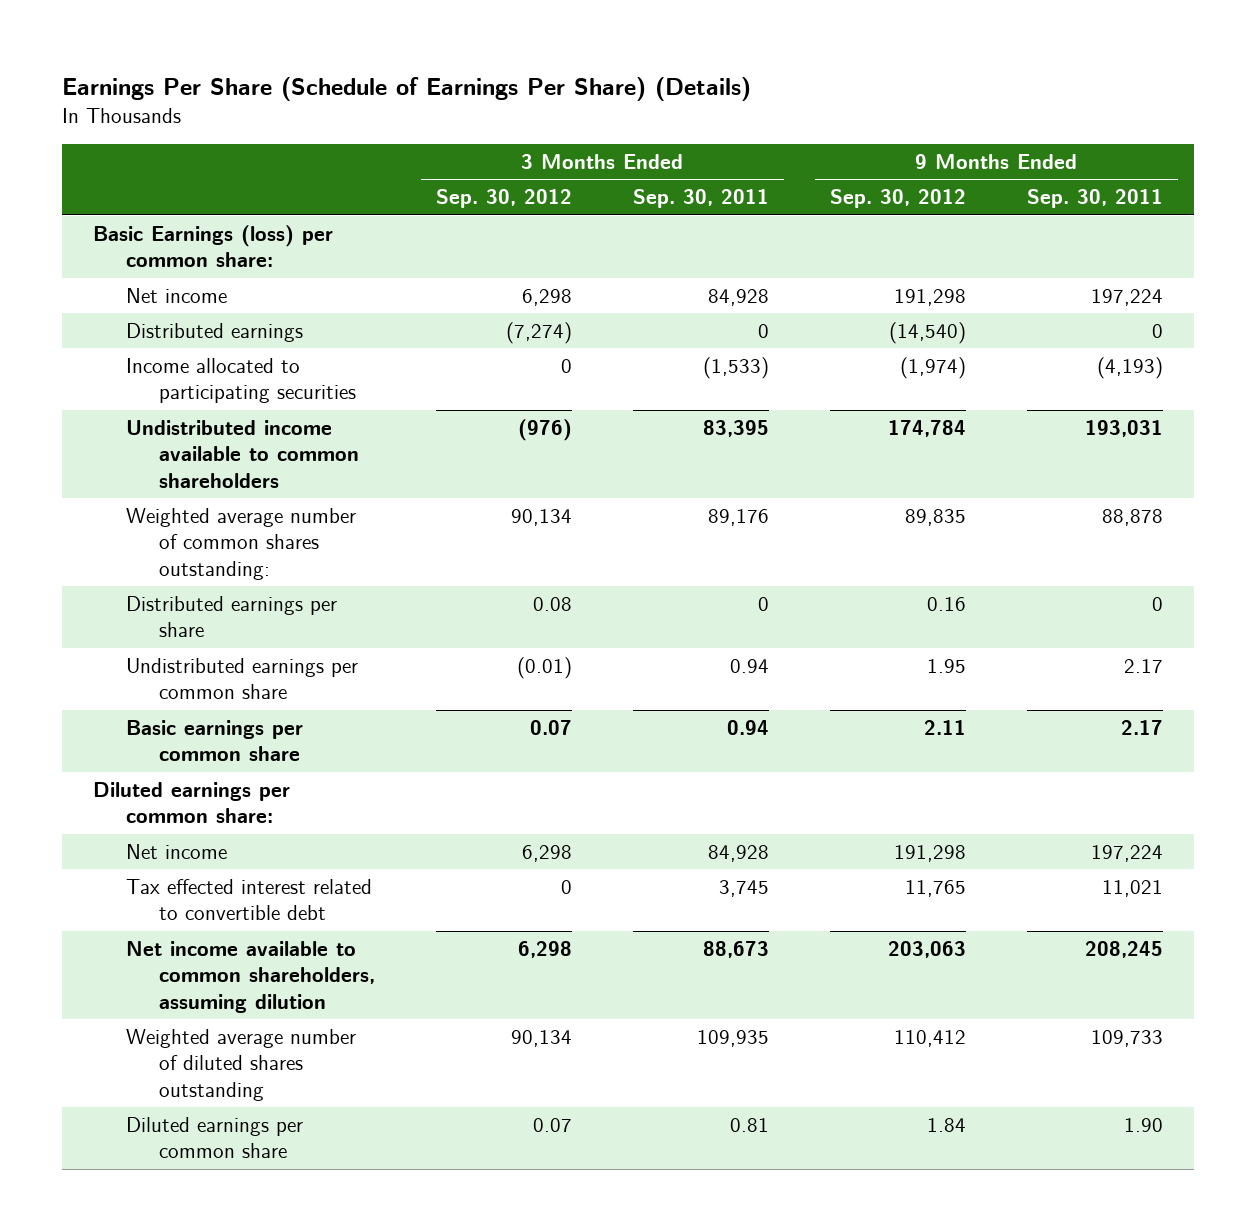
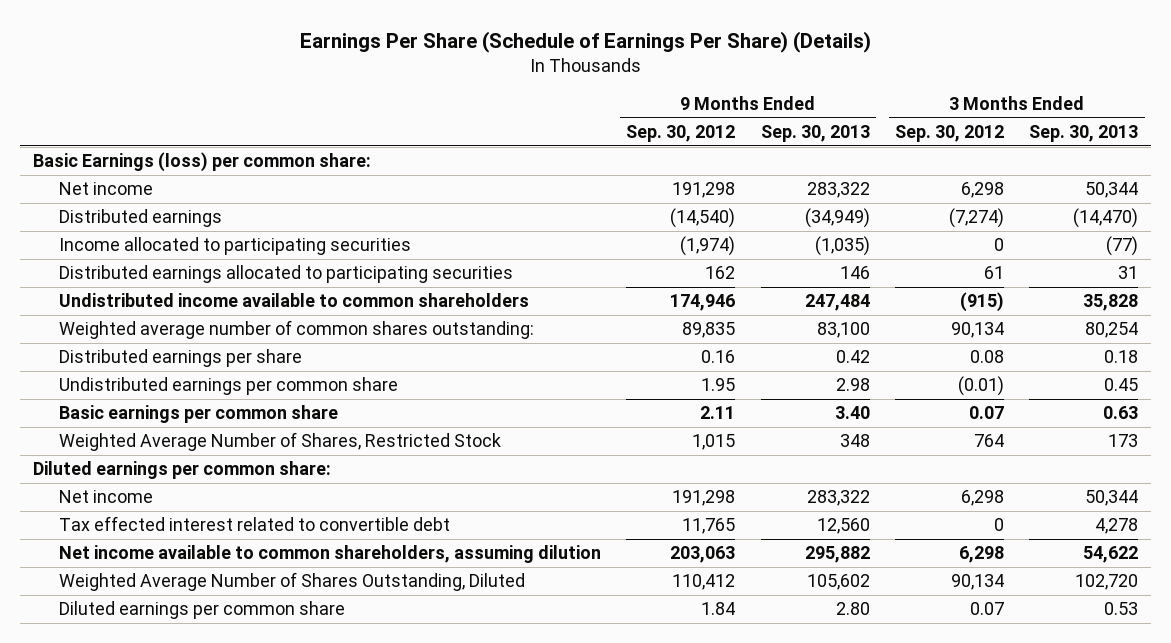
[632,189,769,209] Sep. 30, 2011 -> none
[1026,189,1163,209] Sep. 30, 2011 -> none
none -> [760,124,870,142] Sep. 30, 2013
none -> [1029,124,1139,142] Sep. 30, 2013
none -> [58,265,513,284] Distributed earnings allocated to participating securities
[517,419,572,442] (976) -> [959,292,1004,313] (915)
[887,420,966,438] 174,784 -> [670,294,736,312] 174,946
none -> [58,432,501,452] Weighted Average Number of Shares, Restricted Stock
[125,1029,356,1101] Weighted average number of diluted shares outstanding -> [58,572,525,592] Weighted Average Number of Shares Outstanding, Diluted

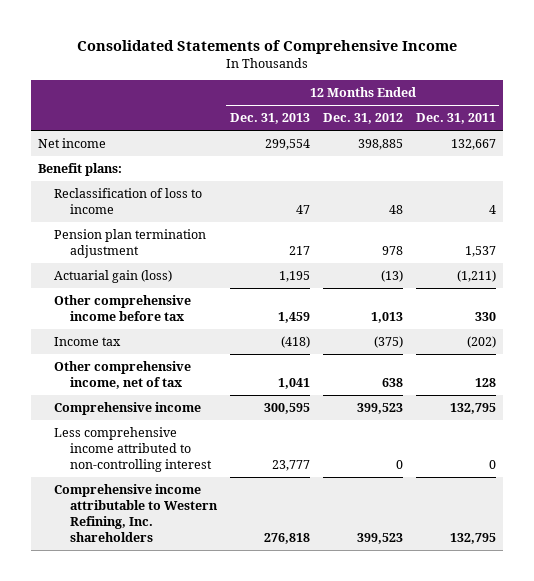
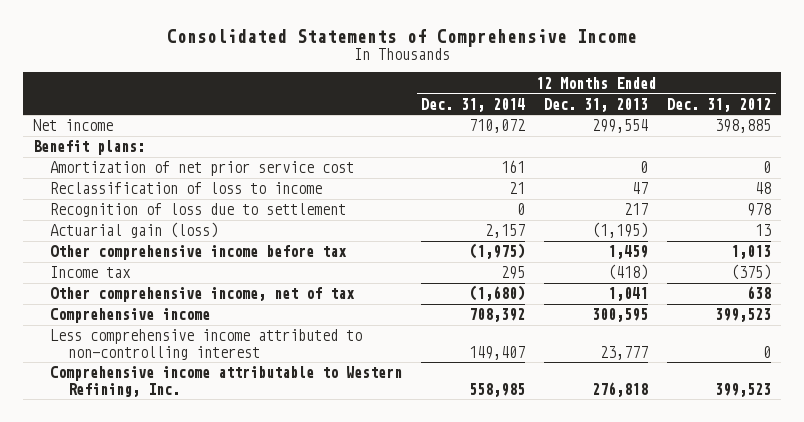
[416,113,497,125] Dec. 31, 2011 -> none
none -> [421,97,526,112] Dec. 31, 2014
none -> [50,161,355,177] Amortization of net prior service cost
[53,229,206,259] Pension plan termination adjustment -> [50,203,347,218] Recognition of loss due to settlement
[278,271,310,283] 1,195 -> [592,222,649,239] (1,195)
[380,270,403,283] (13) -> [755,224,772,237] 13
[53,484,218,543] Comprehensive income attributable to Western Refining, Inc. shareholders -> [50,366,403,397] Comprehensive income attributable to Western Refining, Inc.

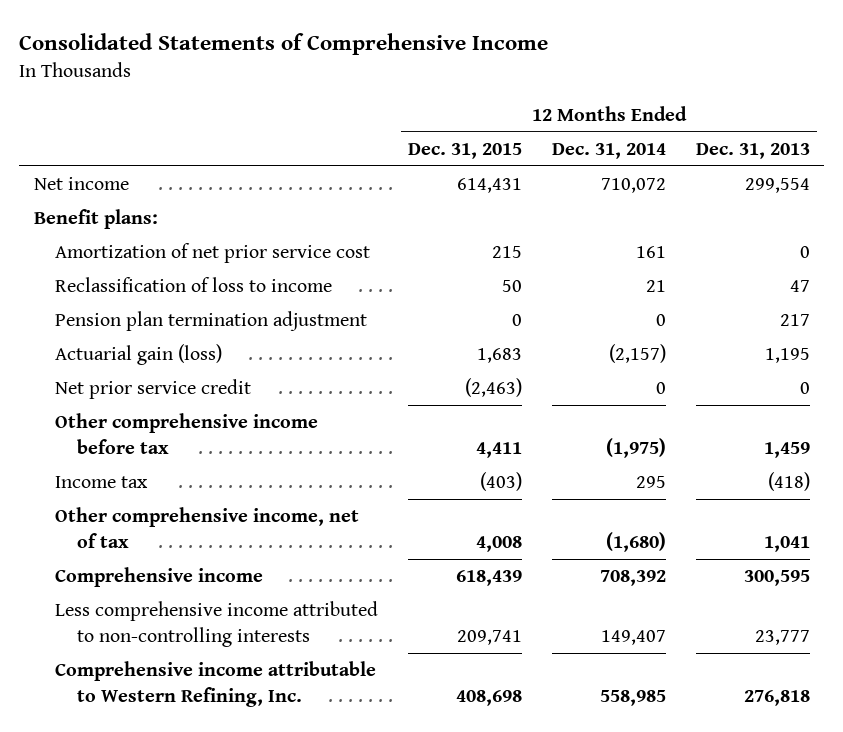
[667,97,772,112] Dec. 31, 2012 -> none
none -> [408,142,523,159] Dec. 31, 2015
[50,203,347,218] Recognition of loss due to settlement -> [55,311,368,332] Pension plan termination adjustment
[485,224,526,239] 2,157 -> [608,344,666,364] (2,157)
[592,222,649,239] (1,195) -> [764,348,810,364] 1,195
none -> [55,379,252,400] Net prior service credit
[50,329,363,360] Less comprehensive income attributed to non-controlling interest -> [55,601,379,647] Less comprehensive income attributed to non-controlling interests

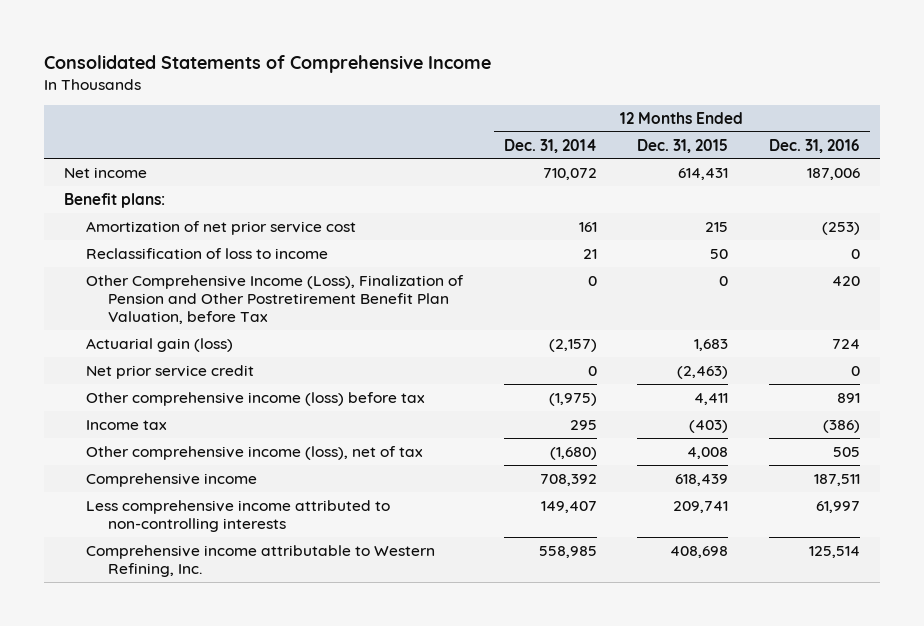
[695,142,810,159] Dec. 31, 2013 -> none
none -> [768,138,860,153] Dec. 31, 2016
[55,311,368,332] Pension plan termination adjustment -> [86,274,465,325] Other Comprehensive Income (Loss), Finalization of Pension and Other Postretirement Benefit Plan Valuation, before Tax
[55,413,319,454] Other comprehensive income before tax -> [86,391,426,406] Other comprehensive income (loss) before tax
[55,507,360,548] Other comprehensive income, net of tax -> [86,445,424,460] Other comprehensive income (loss), net of tax

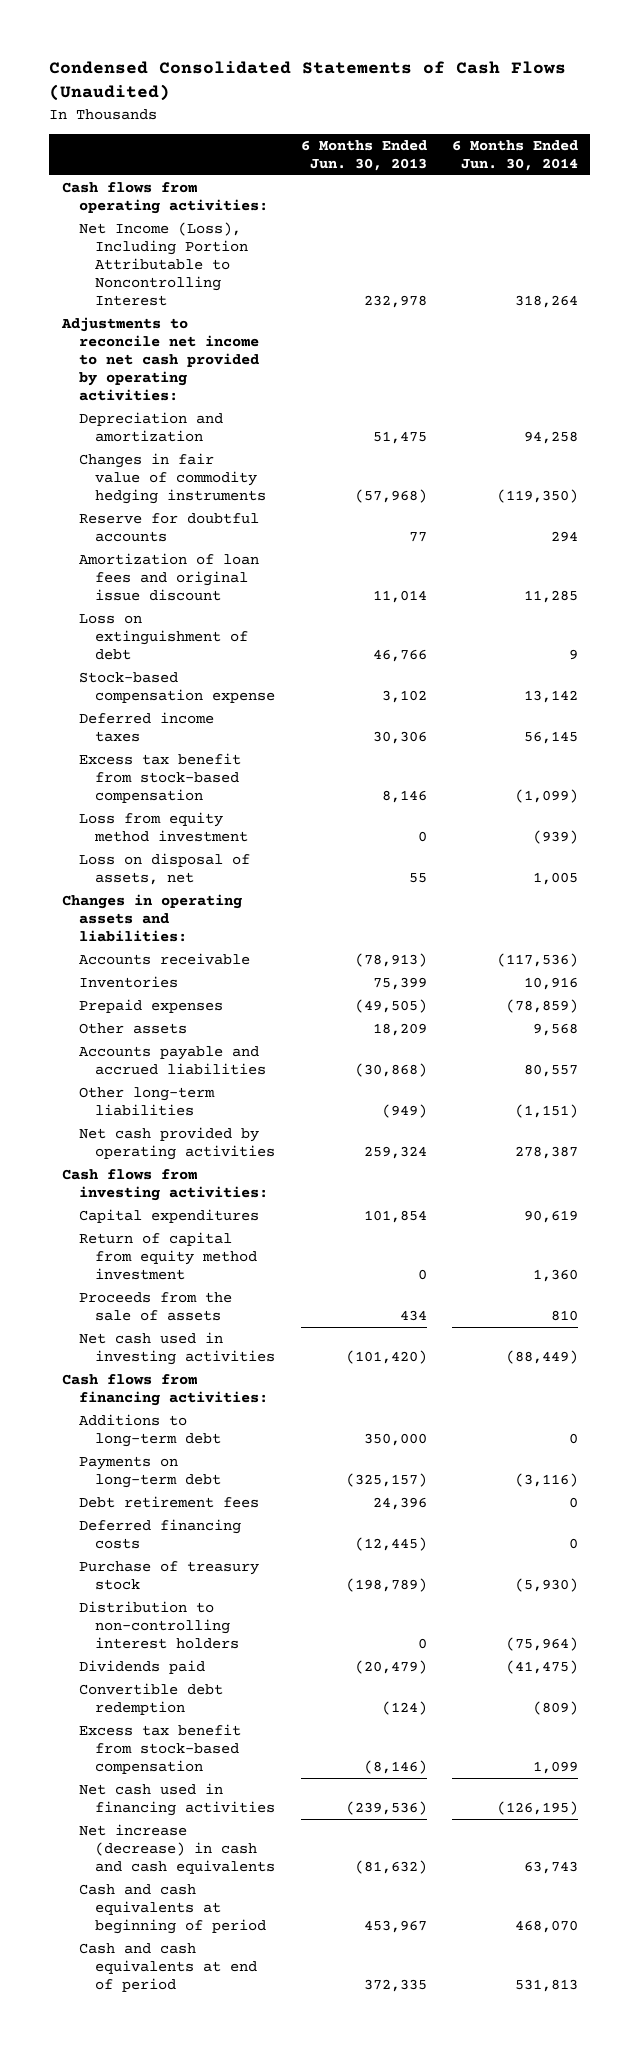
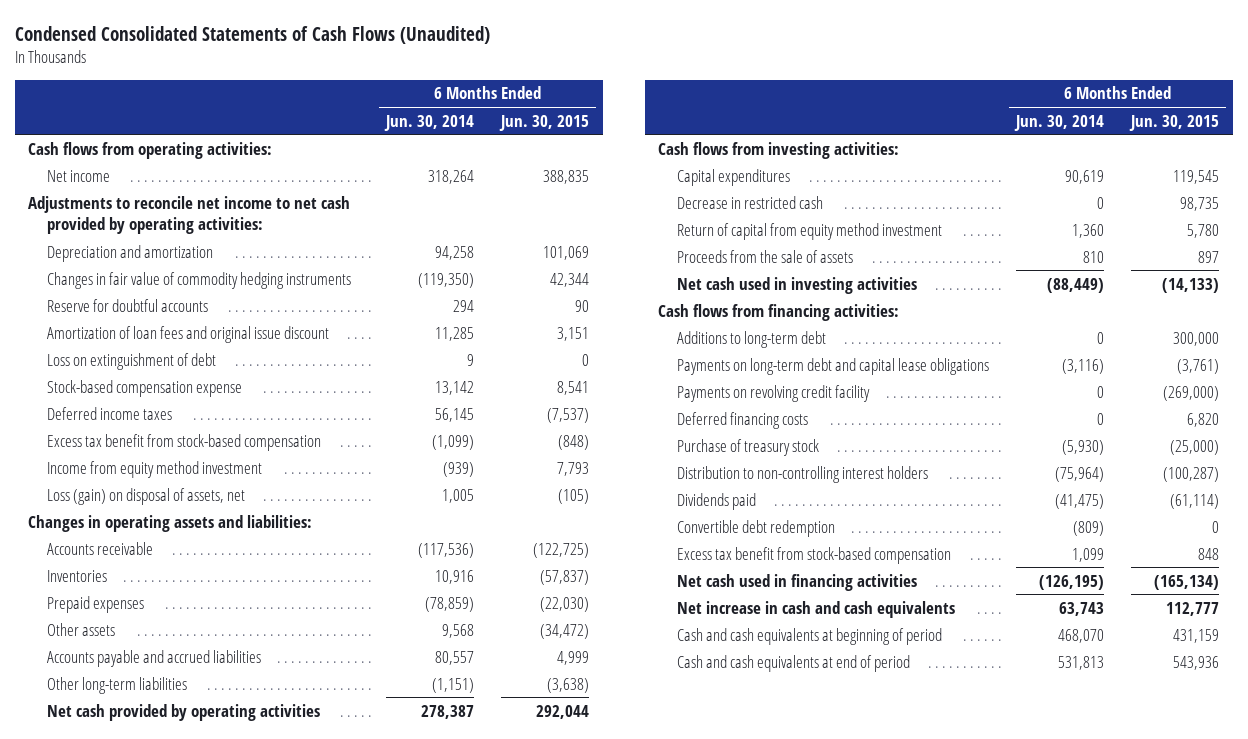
[300,139,427,171] 6 Months Ended Jun. 30, 2013 -> none
none -> [499,114,590,131] Jun. 30, 2015
[78,221,249,306] Net Income (Loss), Including Portion Attributable to Noncontrolling Interest -> [46,169,110,182] Net income
[78,811,249,842] Loss from equity method investment -> [46,460,262,478] Income from equity method investment
[78,852,250,885] Loss on disposal of assets, net -> [46,487,245,505] Loss (gain) on disposal of assets, net
none -> [676,195,823,209] Decrease in restricted cash
[78,1495,259,1508] Debt retirement fees -> none
[78,1455,222,1488] Payments on long-term debt -> [676,357,989,375] Payments on long-term debt and capital lease obligations
none -> [676,384,870,402] Payments on revolving credit facility
[78,1823,276,1874] Net increase (decrease) in cash and cash equivalents -> [676,600,955,618] Net increase in cash and cash equivalents

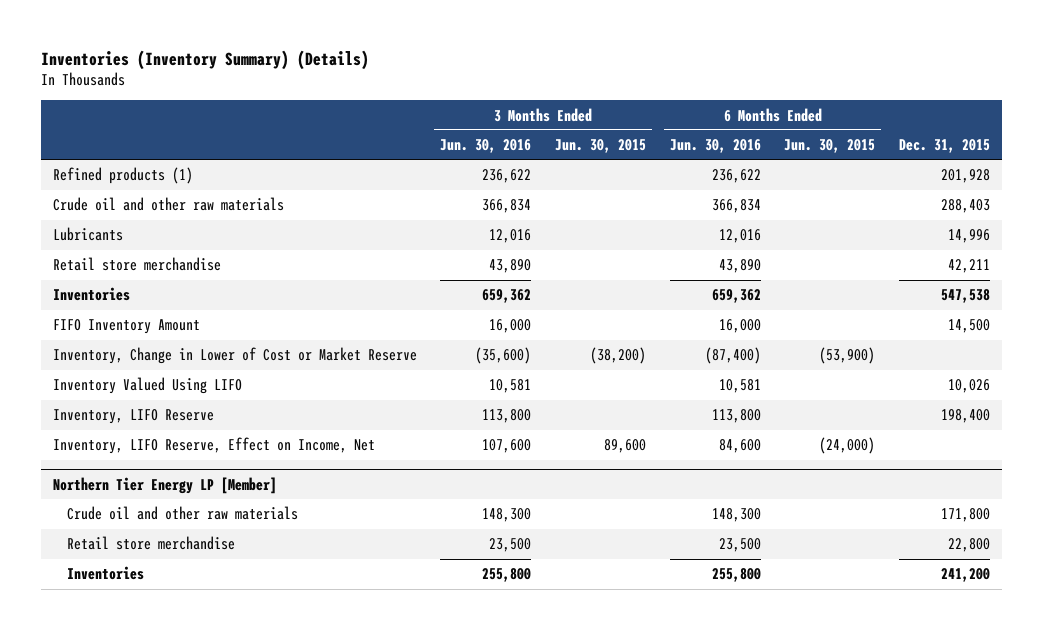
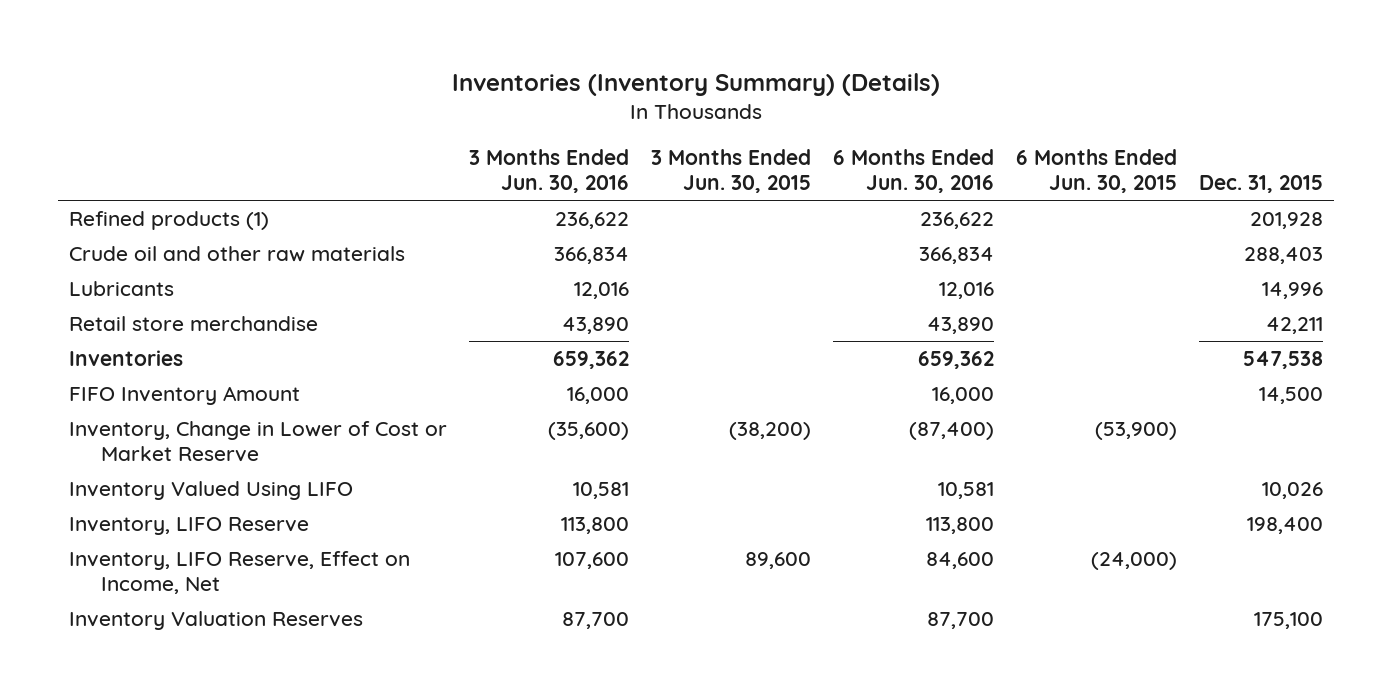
[52,476,277,494] Northern Tier Energy LP [Member] -> none
[67,506,299,521] Crude oil and other raw materials -> none
[67,536,236,551] Retail store merchandise -> none
[67,566,145,581] Inventories -> none
none -> [69,611,364,631] Inventory Valuation Reserves

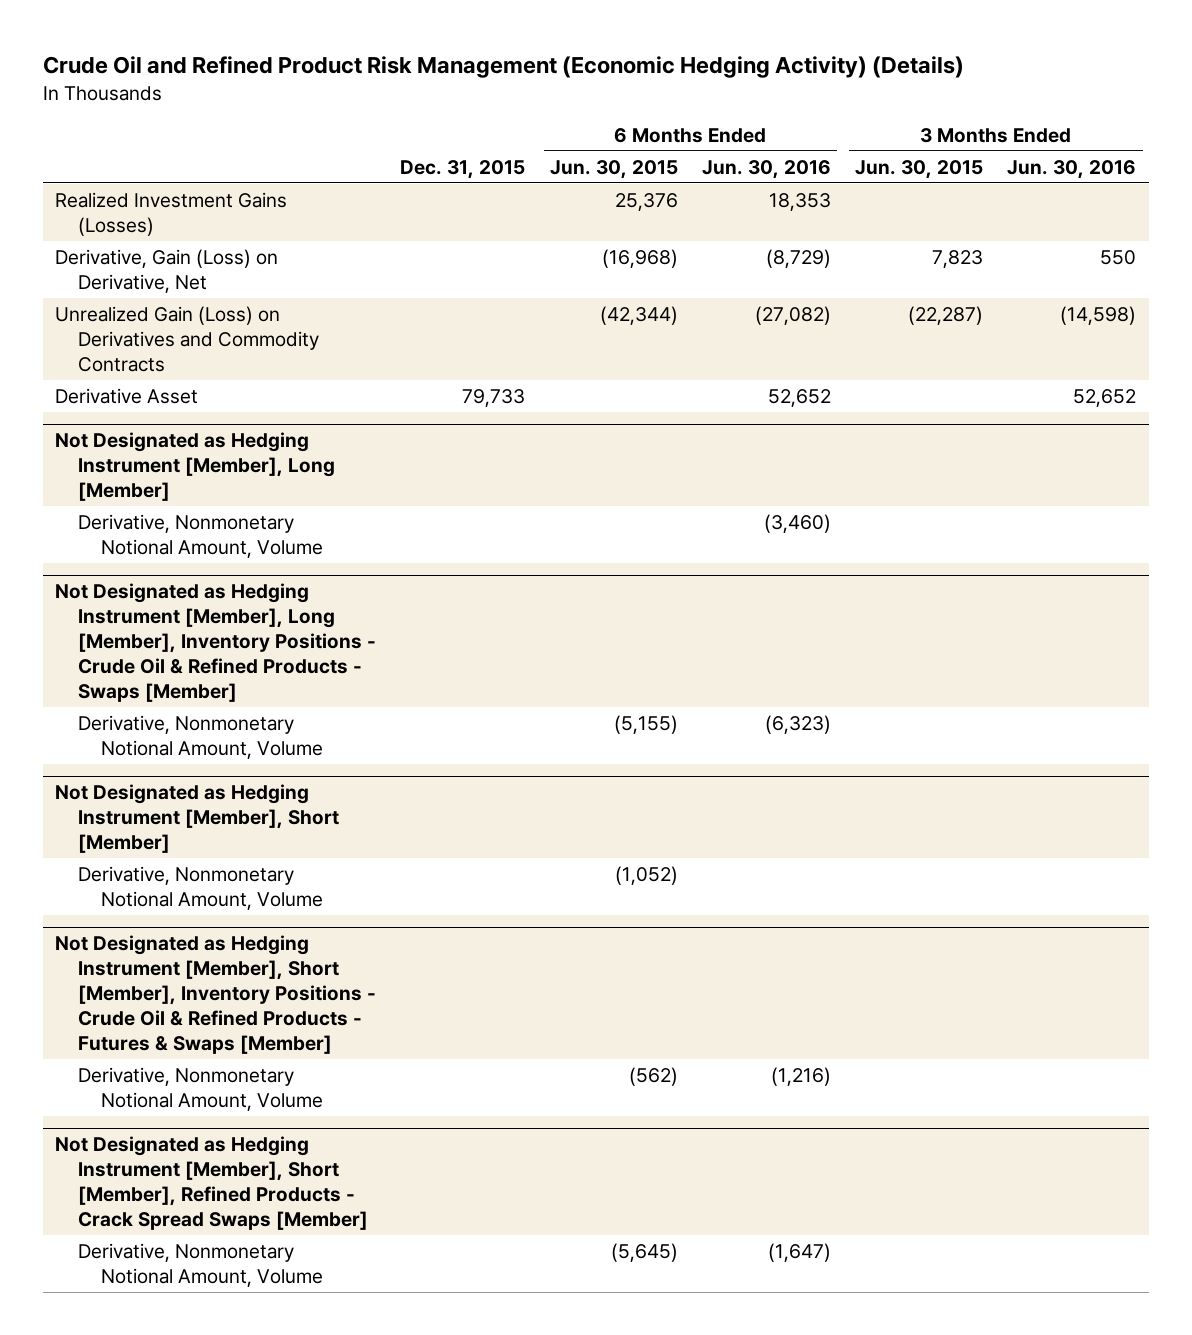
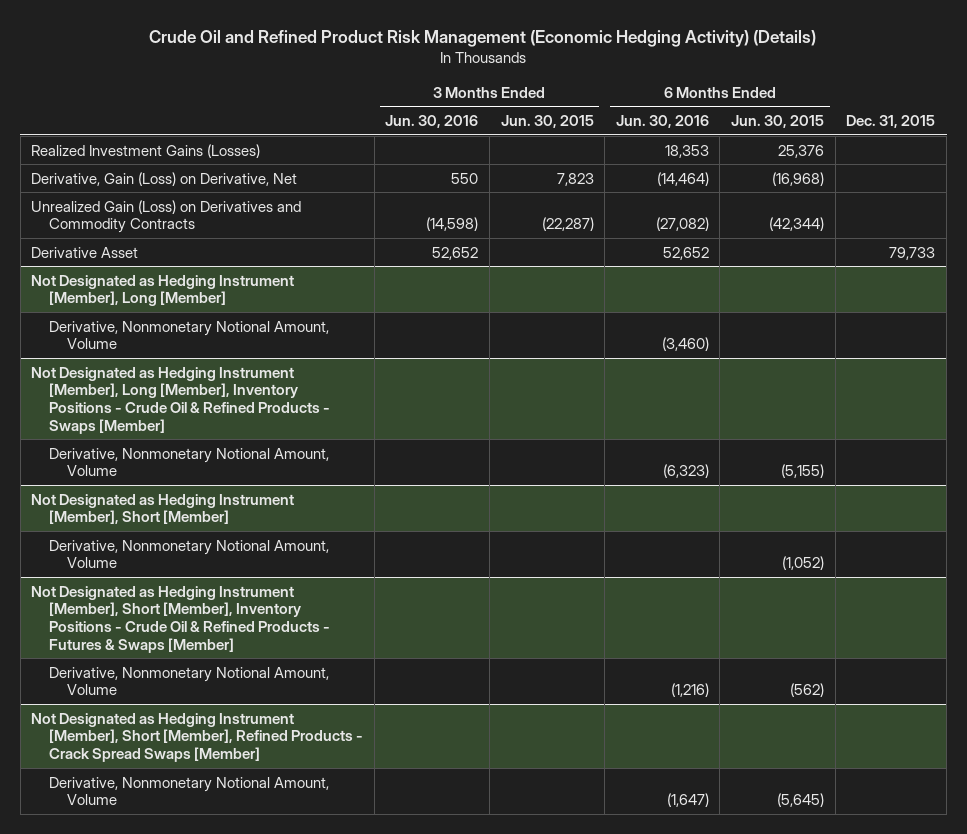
[765,248,831,268] (8,729) -> [656,171,709,186] (14,464)

